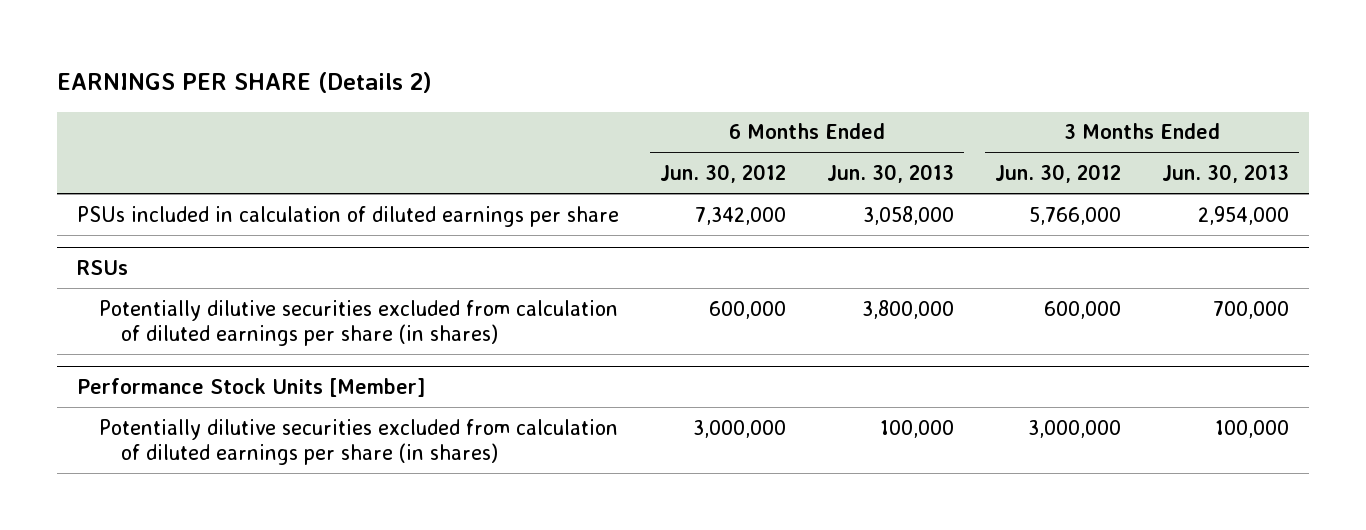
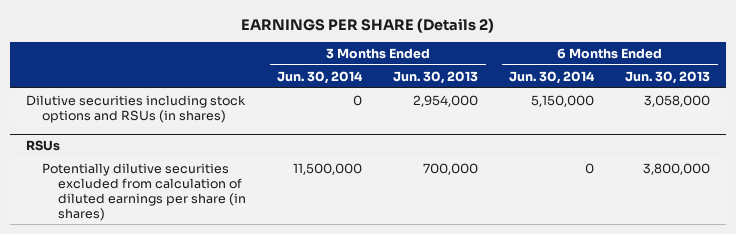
[660,164,787,184] Jun. 30, 2012 -> none
[995,164,1122,184] Jun. 30, 2012 -> none
none -> [277,70,364,84] Jun. 30, 2014
none -> [509,70,596,84] Jun. 30, 2014
[77,205,620,227] PSUs included in calculation of diluted earnings per share -> [25,94,246,123] Dilutive securities including stock options and RSUs (in shares)
[77,378,426,398] Performance Stock Units [Member] -> none
[99,418,619,465] Potentially dilutive securities excluded from calculation of diluted earnings per share (in shares) -> none

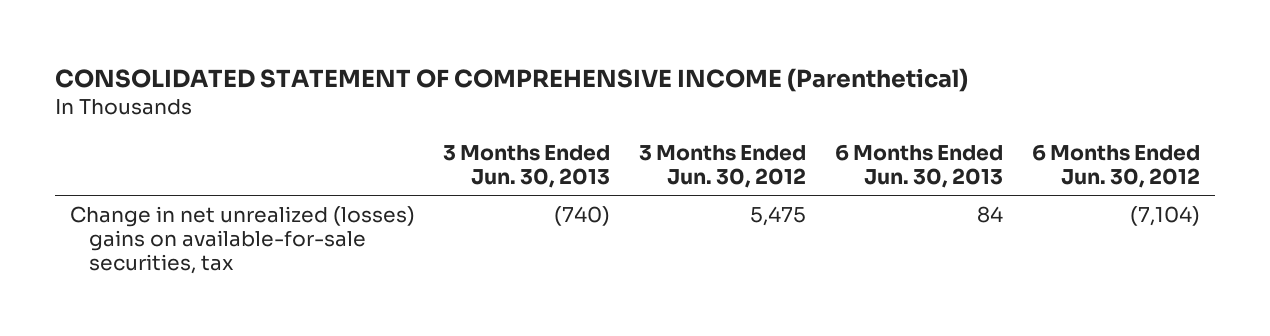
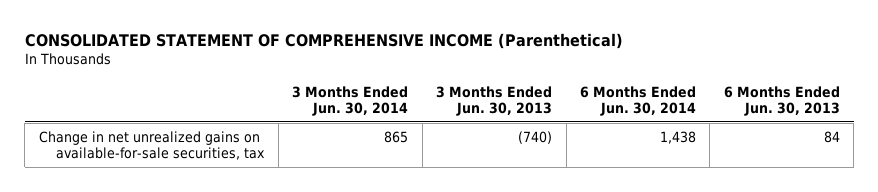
[639,145,807,189] 3 Months Ended Jun. 30, 2012 -> none
[1032,144,1201,189] 6 Months Ended Jun. 30, 2012 -> none
none -> [292,85,409,117] 3 Months Ended Jun. 30, 2014
none -> [579,85,696,117] 6 Months Ended Jun. 30, 2014
[69,205,415,274] Change in net unrealized (losses) gains on available-for-sale securities, tax -> [38,130,266,161] Change in net unrealized gains on available-for-sale securities, tax

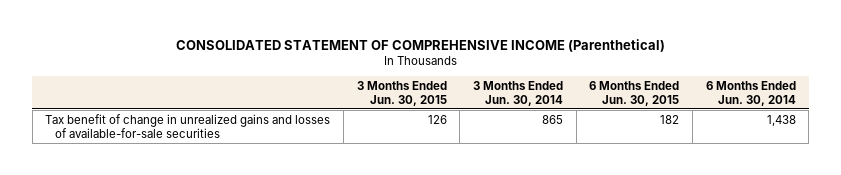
[436,85,553,117] 3 Months Ended Jun. 30, 2013 -> none
[723,85,840,117] 6 Months Ended Jun. 30, 2013 -> none
none -> [356,80,447,106] 3 Months Ended Jun. 30, 2015
none -> [589,80,680,106] 6 Months Ended Jun. 30, 2015
[38,130,266,161] Change in net unrealized gains on available-for-sale securities, tax -> [45,113,331,138] Tax benefit of change in unrealized gains and losses of available-for-sale securities

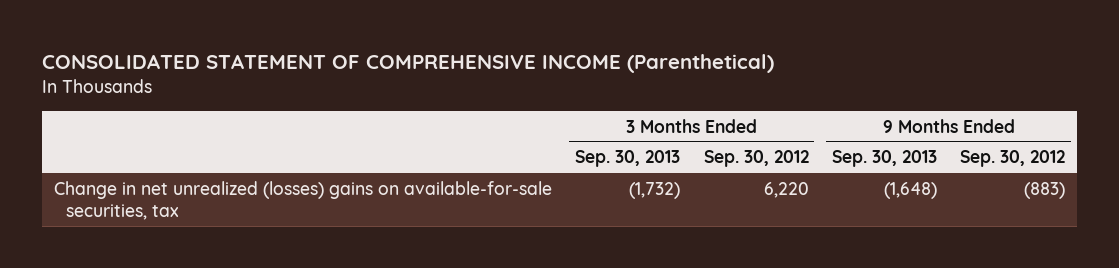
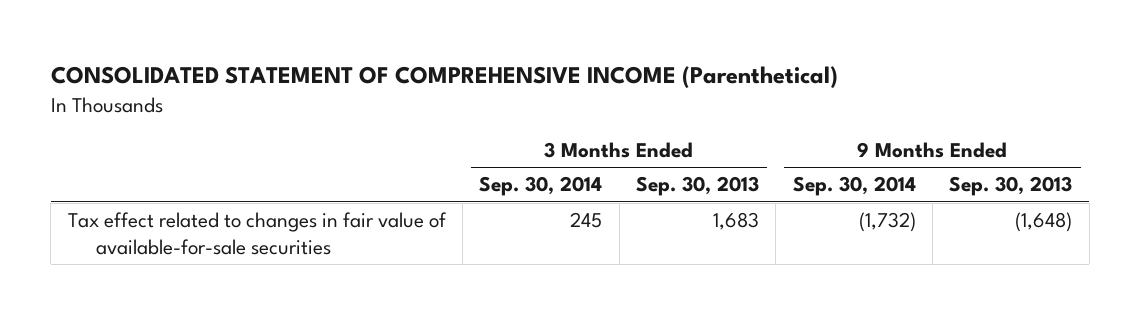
[703,150,809,168] Sep. 30, 2012 -> none
[960,150,1066,168] Sep. 30, 2012 -> none
none -> [479,176,603,197] Sep. 30, 2014
none -> [792,176,916,197] Sep. 30, 2014
[53,180,552,221] Change in net unrealized (losses) gains on available-for-sale securities, tax -> [67,212,447,255] Tax effect related to changes in fair value of available-for-sale securities
[629,181,681,199] (1,732) -> [712,212,759,231] 1,683

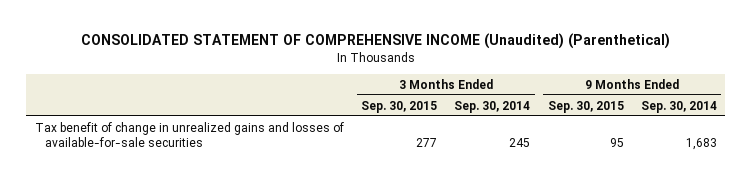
[50,66,838,89] CONSOLIDATED STATEMENT OF COMPREHENSIVE INCOME (Parenthetical) -> [80,33,670,50] CONSOLIDATED STATEMENT OF COMPREHENSIVE INCOME (Unaudited) (Parenthetical)
[635,176,759,197] Sep. 30, 2013 -> none
[949,176,1073,197] Sep. 30, 2013 -> none
none -> [361,100,438,113] Sep. 30, 2015
none -> [547,100,624,113] Sep. 30, 2015
[67,212,447,255] Tax effect related to changes in fair value of available-for-sale securities -> [34,121,344,148] Tax benefit of change in unrealized gains and losses of available-for-sale securities
[858,212,916,233] (1,732) -> [685,138,717,151] 1,683

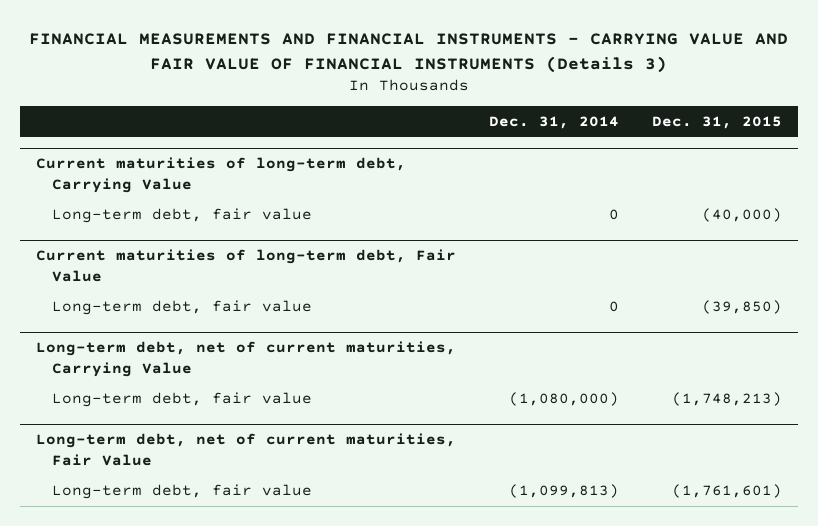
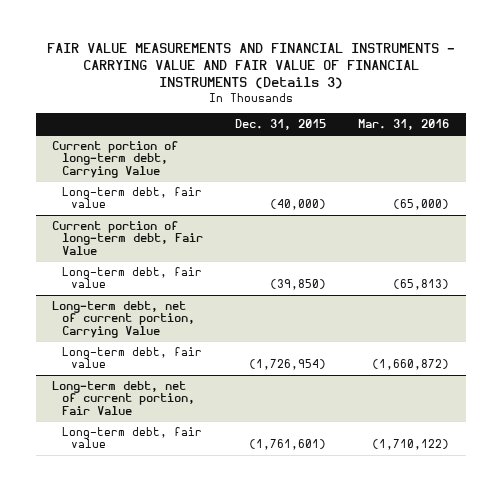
[28,33,788,73] FINANCIAL MEASUREMENTS AND FINANCIAL INSTRUMENTS - CARRYING VALUE AND FAIR VALUE OF FINANCIAL INSTRUMENTS (Details 3) -> [46,43,455,90] FAIR VALUE MEASUREMENTS AND FINANCIAL INSTRUMENTS - CARRYING VALUE AND FAIR VALUE OF FINANCIAL INSTRUMENTS (Details 3)
[488,115,619,129] Dec. 31, 2014 -> none
none -> [358,118,450,130] Mar. 31, 2016
[36,157,407,193] Current maturities of long-term debt, Carrying Value -> [52,140,179,179] Current portion of long-term debt, Carrying Value
[36,249,457,282] Current maturities of long-term debt, Fair Value -> [52,220,203,256] Current portion of long-term debt, Fair Value
[36,341,457,377] Long-term debt, net of current maturities, Carrying Value -> [52,300,195,339] Long-term debt, net of current portion, Carrying Value
[671,392,782,407] (1,748,213) -> [249,359,327,371] (1,726,954)
[36,433,457,466] Long-term debt, net of current maturities, Fair Value -> [52,380,195,416] Long-term debt, net of current portion, Fair Value

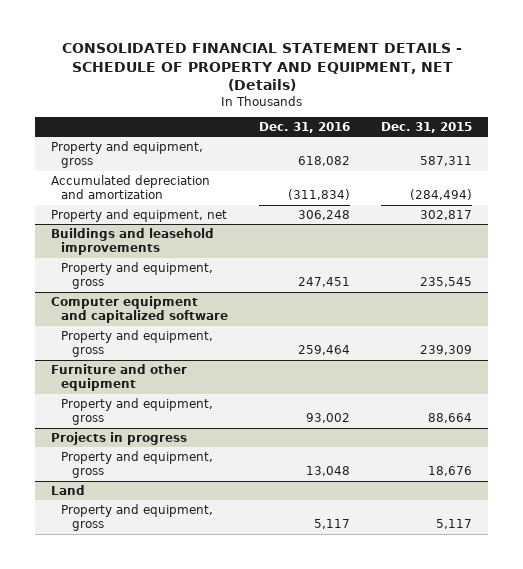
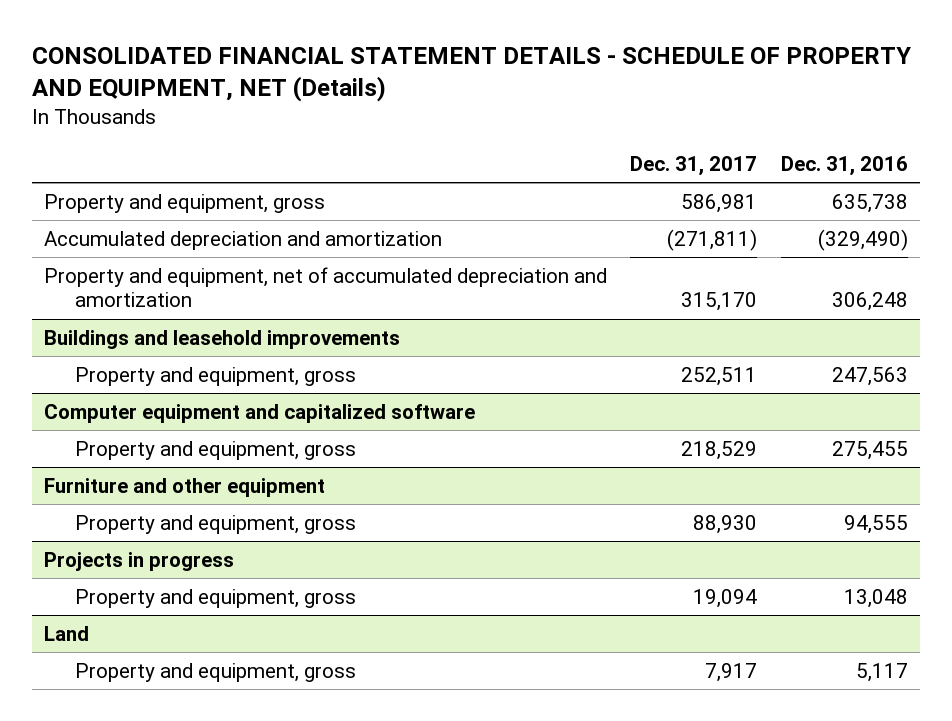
[381,122,473,134] Dec. 31, 2015 -> none
none -> [630,155,758,176] Dec. 31, 2017
[298,156,351,167] 618,082 -> [832,193,909,213] 635,738
[288,189,351,201] (311,834) -> [818,228,909,251] (329,490)
[50,208,227,222] Property and equipment, net -> [43,266,607,308] Property and equipment, net of accumulated depreciation and amortization
[298,277,351,288] 247,451 -> [832,366,909,386] 247,563
[298,345,351,356] 259,464 -> [832,440,909,460] 275,455
[306,413,351,424] 93,002 -> [844,514,909,534] 94,555

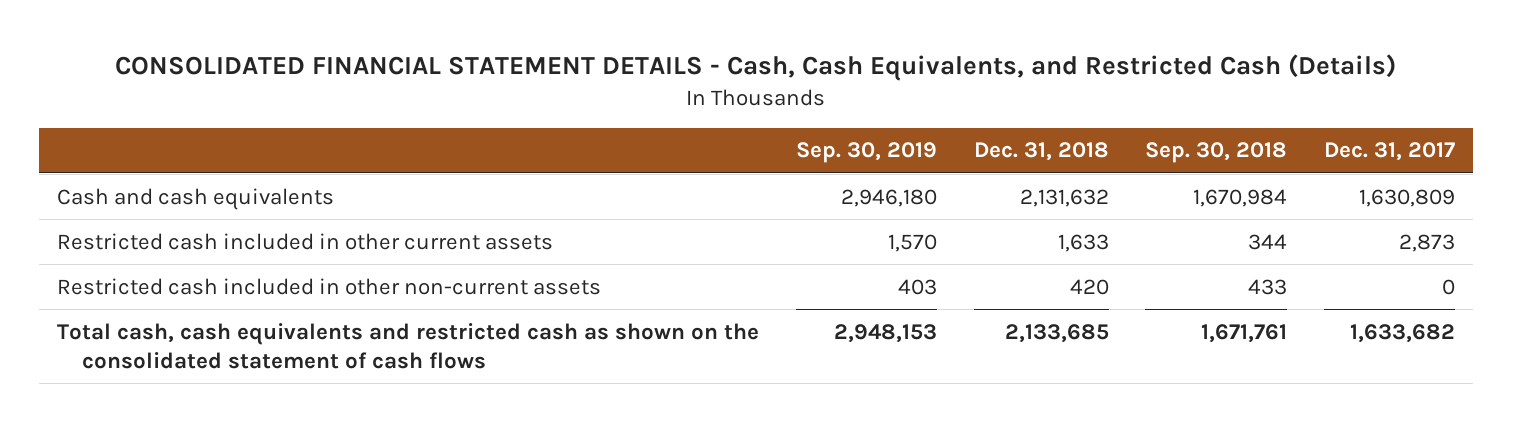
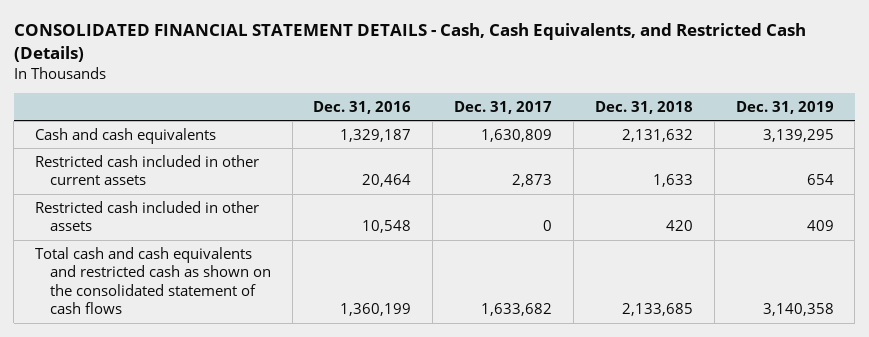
[796,142,938,164] Sep. 30, 2019 -> none
[1145,142,1288,164] Sep. 30, 2018 -> none
none -> [313,101,412,115] Dec. 31, 2016
none -> [735,101,834,115] Dec. 31, 2019
[57,277,602,295] Restricted cash included in other non-current assets -> [34,200,259,232] Restricted cash included in other assets
[57,322,760,370] Total cash, cash equivalents and restricted cash as shown on the consolidated statement of cash flows -> [34,246,271,315] Total cash and cash equivalents and restricted cash as shown on the consolidated statement of cash flows

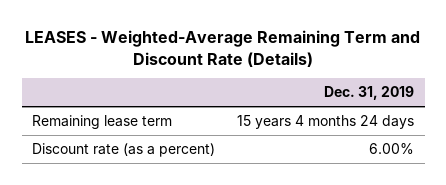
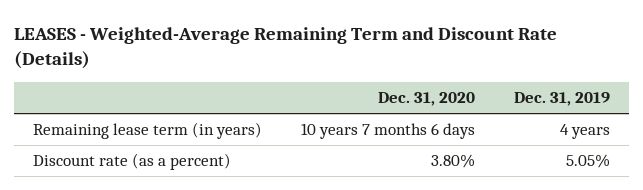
none -> [377,92,475,107] Dec. 31, 2020
[32,115,173,130] Remaining lease term -> [33,122,263,140] Remaining lease term (in years)
[237,115,415,130] 15 years 4 months 24 days -> [559,124,610,140] 4 years
[369,143,415,155] 6.00% -> [565,154,610,169] 5.05%

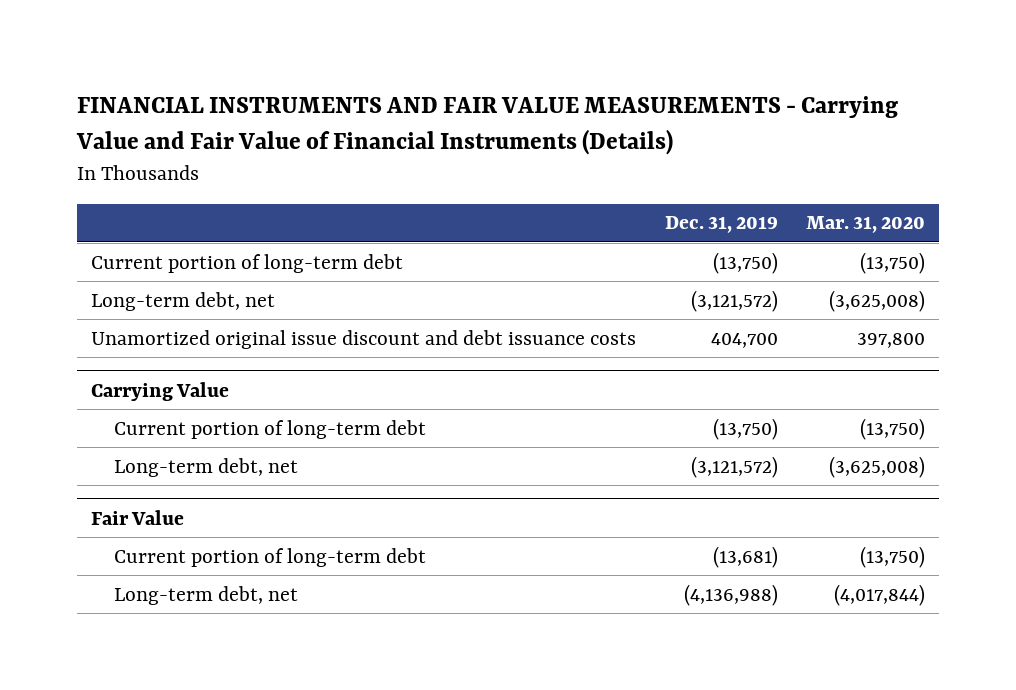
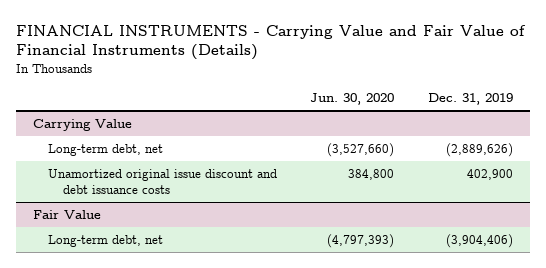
[76,96,899,156] FINANCIAL INSTRUMENTS AND FAIR VALUE MEASUREMENTS - Carrying Value and Fair Value of Financial Instruments (Details) -> [15,24,526,61] FINANCIAL INSTRUMENTS - Carrying Value and Fair Value of Financial Instruments (Details)
[805,216,925,234] Mar. 31, 2020 -> none
none -> [310,93,395,106] Jun. 30, 2020
[91,253,404,273] Current portion of long-term debt -> none
[91,291,276,311] Long-term debt, net -> none
[91,329,637,349] Unamortized original issue discount and debt issuance costs -> none
[113,419,426,439] Current portion of long-term debt -> none
[690,455,778,478] (3,121,572) -> [445,142,513,157] (2,889,626)
none -> [47,168,277,194] Unamortized original issue discount and debt issuance costs
[113,547,426,567] Current portion of long-term debt -> none
[683,583,778,606] (4,136,988) -> [445,233,513,248] (3,904,406)

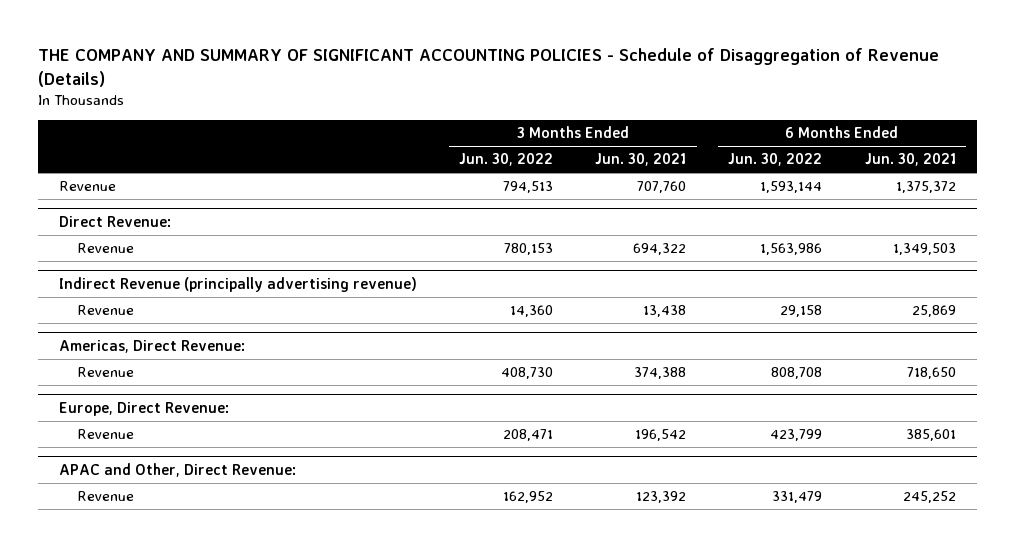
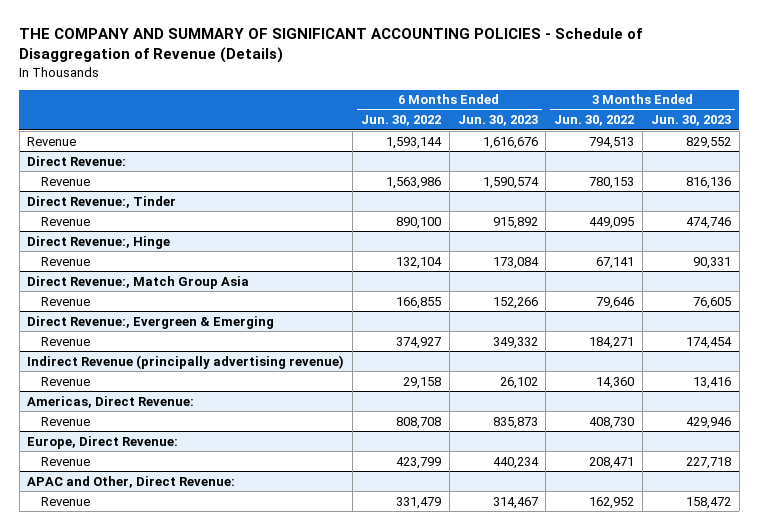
[595,153,687,167] Jun. 30, 2021 -> none
[864,153,956,167] Jun. 30, 2021 -> none
none -> [457,115,538,127] Jun. 30, 2023
none -> [650,115,731,127] Jun. 30, 2023
none -> [27,195,177,208] Direct Revenue:, Tinder
none -> [41,216,91,226] Revenue
none -> [27,235,171,249] Direct Revenue:, Hinge
none -> [41,256,91,266] Revenue
none -> [27,275,250,289] Direct Revenue:, Match Group Asia
none -> [41,296,91,306] Revenue
none -> [27,315,275,329] Direct Revenue:, Evergreen & Emerging
none -> [41,336,91,346] Revenue

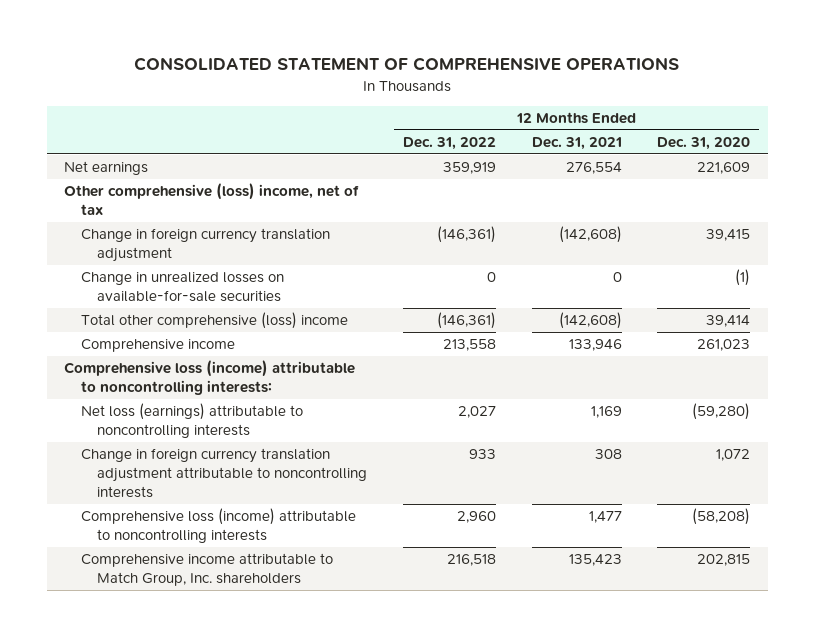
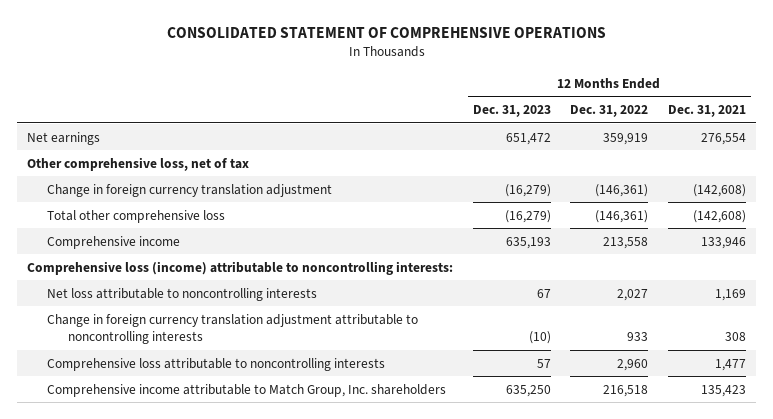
[657,137,751,151] Dec. 31, 2020 -> none
none -> [472,104,551,117] Dec. 31, 2023
[64,183,360,216] Other comprehensive (loss) income, net of tax -> [27,156,250,171] Other comprehensive loss, net of tax
[80,272,284,303] Change in unrealized losses on available-for-sale securities -> none
[80,312,348,330] Total other comprehensive (loss) income -> [47,209,226,223] Total other comprehensive loss
[80,403,303,439] Net loss (earnings) attributable to noncontrolling interests -> [47,287,318,301] Net loss attributable to noncontrolling interests
[80,508,356,544] Comprehensive loss (income) attributable to noncontrolling interests -> [47,357,386,371] Comprehensive loss attributable to noncontrolling interests

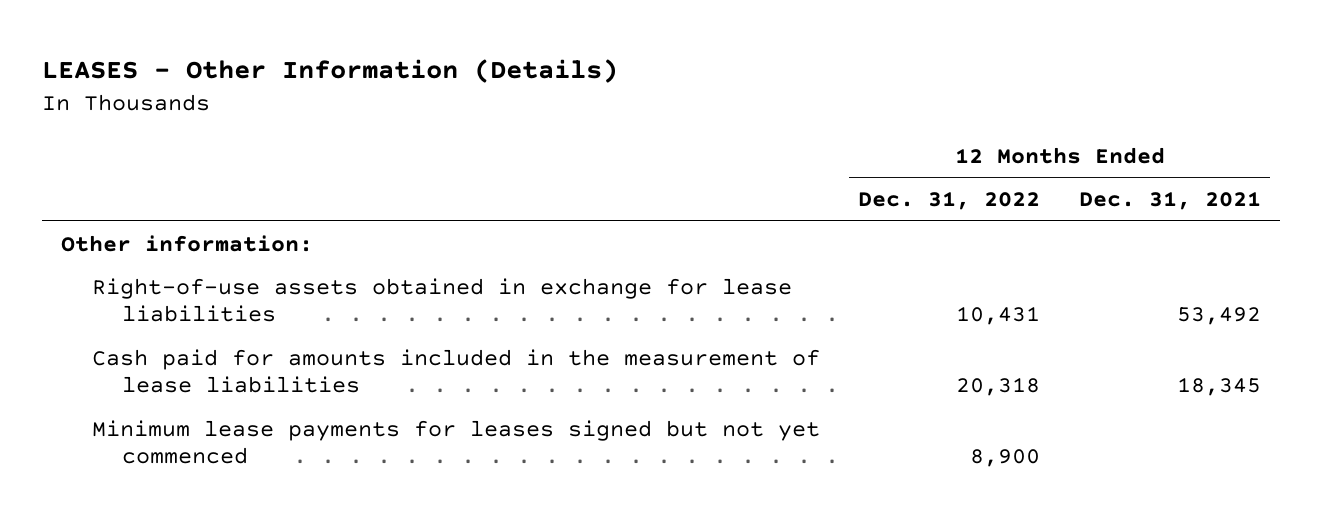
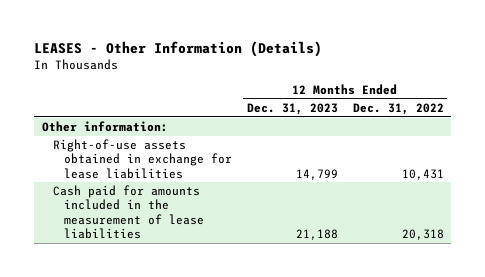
[1078,191,1261,211] Dec. 31, 2021 -> none
none -> [246,102,338,115] Dec. 31, 2023
[91,419,820,465] Minimum lease payments for leases signed but not yet commenced -> none

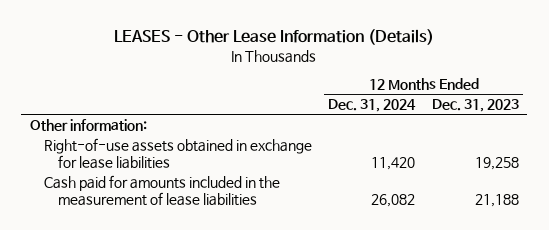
[34,40,323,57] LEASES - Other Information (Details) -> [114,29,435,46] LEASES - Other Lease Information (Details)
[352,102,444,115] Dec. 31, 2022 -> none
none -> [328,99,417,113] Dec. 31, 2024
[295,168,338,180] 14,799 -> [475,156,520,170] 19,258

